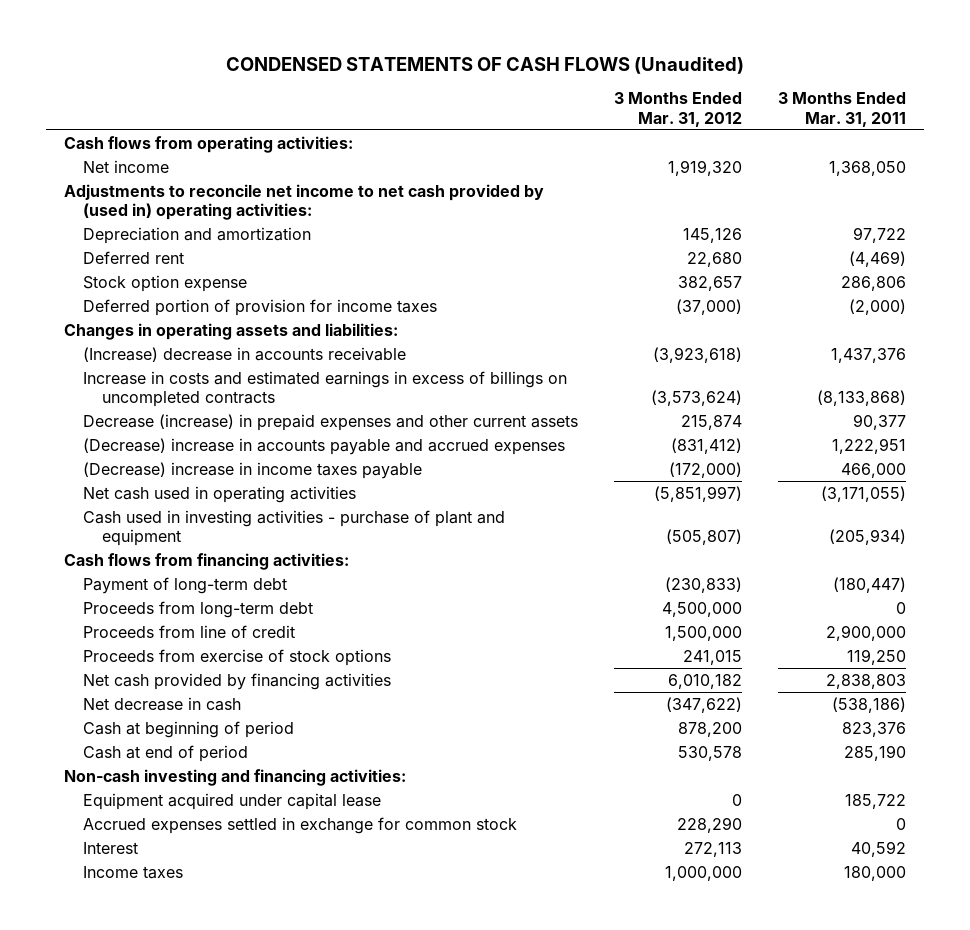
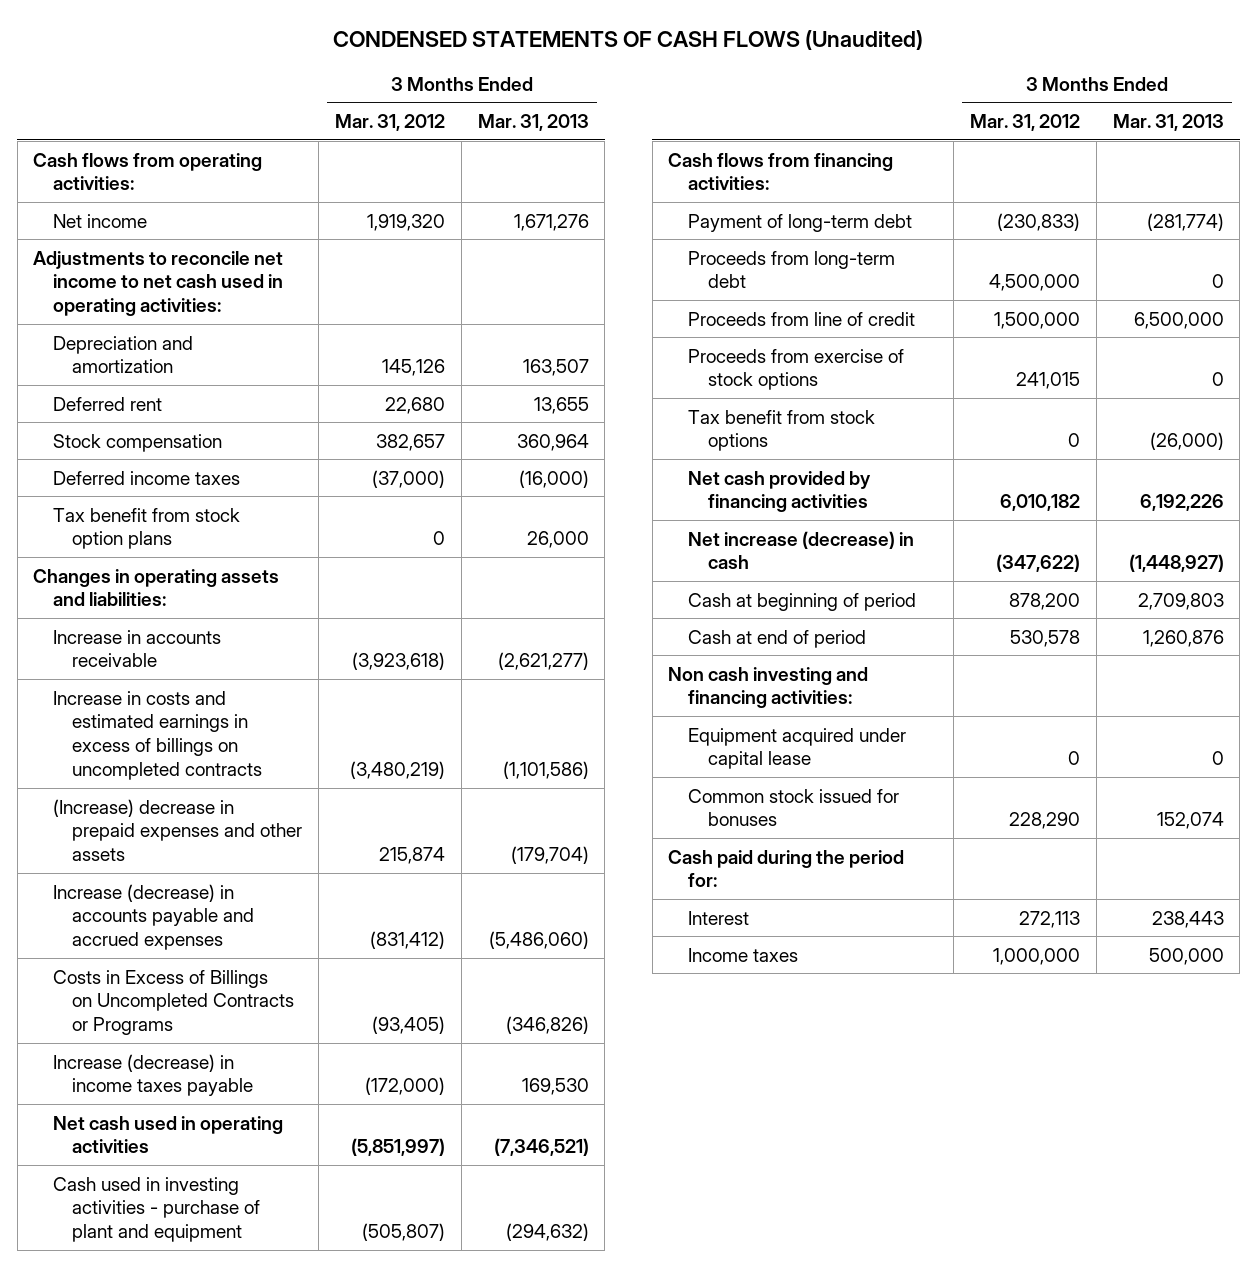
[777,92,906,127] 3 Months Ended Mar. 31, 2011 -> none
none -> [477,114,589,132] Mar. 31, 2013
[63,183,544,221] Adjustments to reconcile net income to net cash provided by (used in) operating activities: -> [33,250,284,317] Adjustments to reconcile net income to net cash used in operating activities:
[83,274,248,292] Stock option expense -> [52,433,222,452] Stock compensation
[83,298,438,316] Deferred portion of provision for income taxes -> [52,470,240,485] Deferred income taxes
none -> [52,507,240,550] Tax benefit from stock option plans
[83,346,407,362] (Increase) decrease in accounts receivable -> [52,629,221,668] Increase in accounts receivable
[650,390,742,407] (3,573,624) -> [350,760,446,779] (3,480,219)
[83,413,579,431] Decrease (increase) in prepaid expenses and other current assets -> [52,798,303,862] (Increase) decrease in prepaid expenses and other assets
[83,437,566,455] (Decrease) increase in accounts payable and accrued expenses -> [52,883,255,951] Increase (decrease) in accounts payable and accrued expenses
none -> [52,969,295,1036] Costs in Excess of Billings on Uncompleted Contracts or Programs
[83,461,423,479] (Decrease) increase in income taxes payable -> [52,1053,254,1097] Increase (decrease) in income taxes payable
none -> [687,409,875,452] Tax benefit from stock options
[83,696,242,711] Net decrease in cash -> [687,530,914,570] Net increase (decrease) in cash
[63,768,406,786] Non-cash investing and financing activities: -> [668,666,869,709] Non cash investing and financing activities:
[83,816,518,834] Accrued expenses settled in exchange for common stock -> [687,788,899,827] Common stock issued for bonuses
none -> [668,849,905,888] Cash paid during the period for:

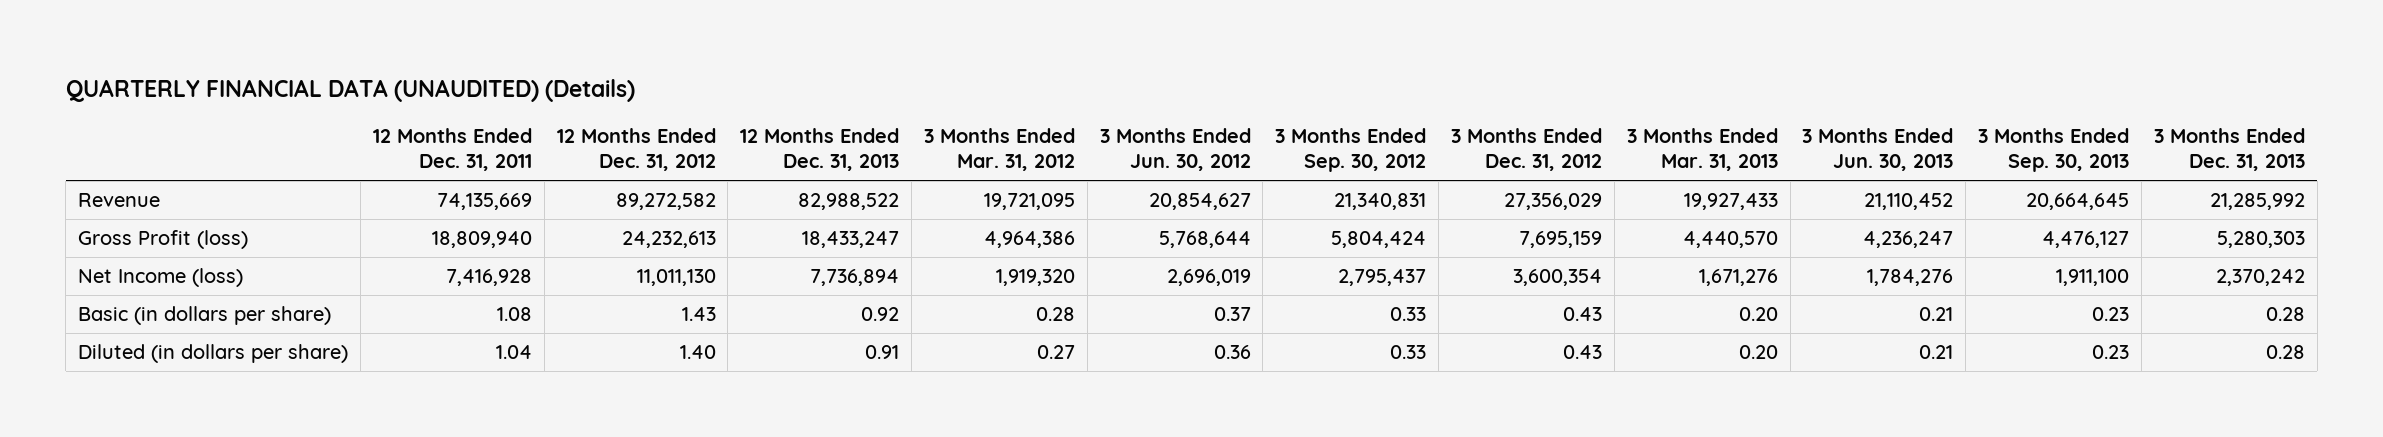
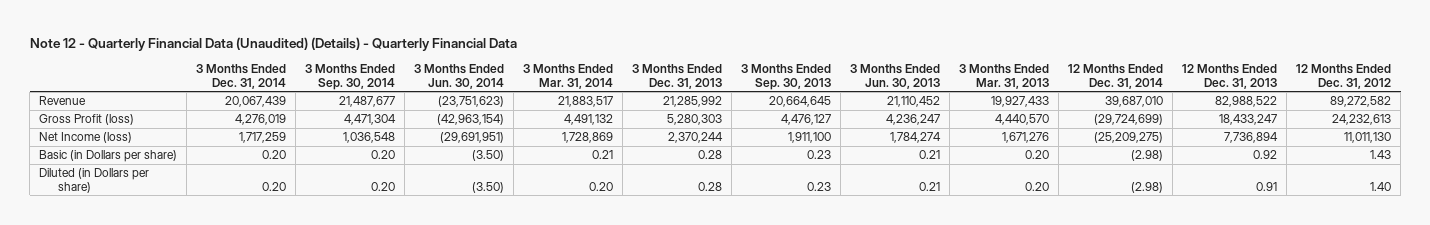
[65,79,635,103] QUARTERLY FINANCIAL DATA (UNAUDITED) (Details) -> [29,36,517,51] Note 12 - Quarterly Financial Data (Unaudited) (Details) - Quarterly Financial Data
[372,128,532,172] 12 Months Ended Dec. 31, 2011 -> none
[923,128,1075,172] 3 Months Ended Mar. 31, 2012 -> none
[1099,128,1251,172] 3 Months Ended Jun. 30, 2012 -> none
[1275,128,1427,173] 3 Months Ended Sep. 30, 2012 -> none
[1450,128,1602,172] 3 Months Ended Dec. 31, 2012 -> none
none -> [196,64,287,89] 3 Months Ended Dec. 31, 2014
none -> [305,64,396,90] 3 Months Ended Sep. 30, 2014
none -> [414,64,505,89] 3 Months Ended Jun. 30, 2014
none -> [523,64,614,89] 3 Months Ended Mar. 31, 2014
none -> [1068,64,1164,89] 12 Months Ended Dec. 31, 2014
[1867,269,1954,287] 1,784,276 -> [890,132,942,144] 1,784,274
[2215,269,2305,287] 2,370,242 -> [668,132,724,144] 2,370,244
[78,306,332,326] Basic (in dollars per share) -> [39,150,178,163] Basic (in Dollars per share)
[78,344,349,364] Diluted (in dollars per share) -> [39,168,150,193] Diluted (in Dollars per share)

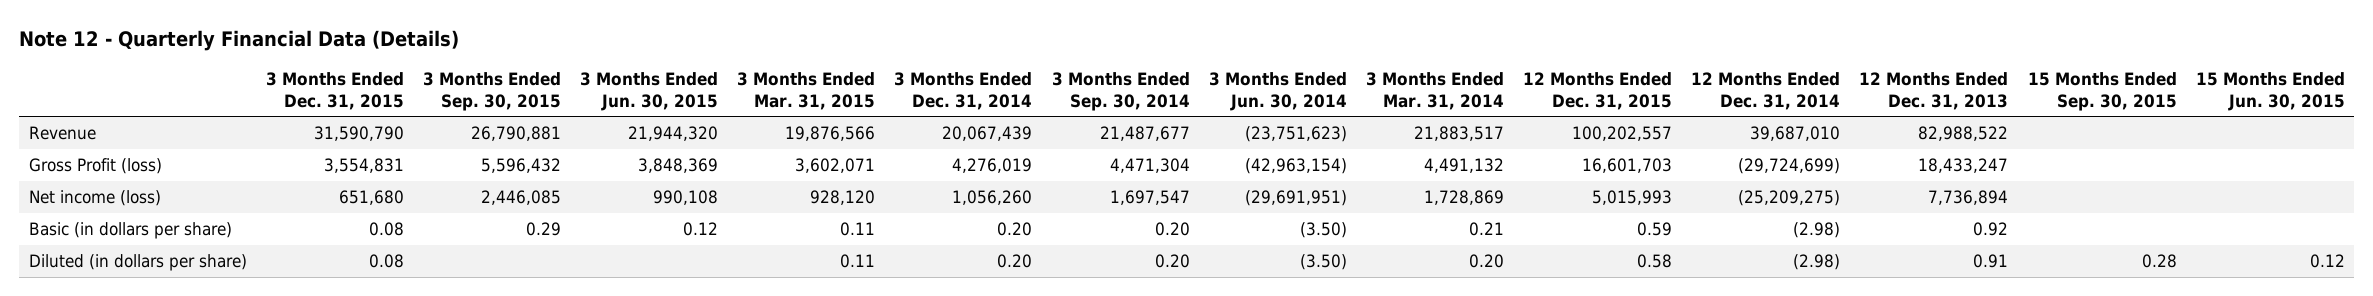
[29,36,517,51] Note 12 - Quarterly Financial Data (Unaudited) (Details) - Quarterly Financial Data -> [19,29,460,51] Note 12 - Quarterly Financial Data (Details)
[632,64,723,89] 3 Months Ended Dec. 31, 2013 -> none
[741,64,832,90] 3 Months Ended Sep. 30, 2013 -> none
[850,64,941,89] 3 Months Ended Jun. 30, 2013 -> none
[959,64,1050,89] 3 Months Ended Mar. 31, 2013 -> none
[1296,64,1392,89] 12 Months Ended Dec. 31, 2012 -> none
none -> [265,71,404,110] 3 Months Ended Dec. 31, 2015
none -> [423,71,562,111] 3 Months Ended Sep. 30, 2015
none -> [580,71,719,111] 3 Months Ended Jun. 30, 2015
none -> [737,71,876,110] 3 Months Ended Mar. 31, 2015
none -> [1523,71,1673,110] 12 Months Ended Dec. 31, 2015
none -> [2027,71,2177,111] 15 Months Ended Sep. 30, 2015
none -> [2195,71,2345,111] 15 Months Ended Jun. 30, 2015
[39,132,133,144] Net Income (loss) -> [28,190,161,207] Net income (loss)
[239,132,287,144] 1,717,259 -> [952,190,1033,206] 1,056,260
[343,132,396,144] 1,036,548 -> [1109,190,1190,206] 1,697,547
[39,150,178,163] Basic (in Dollars per share) -> [28,222,232,240] Basic (in dollars per share)
[39,168,150,193] Diluted (in Dollars per share) -> [28,254,247,272] Diluted (in dollars per share)

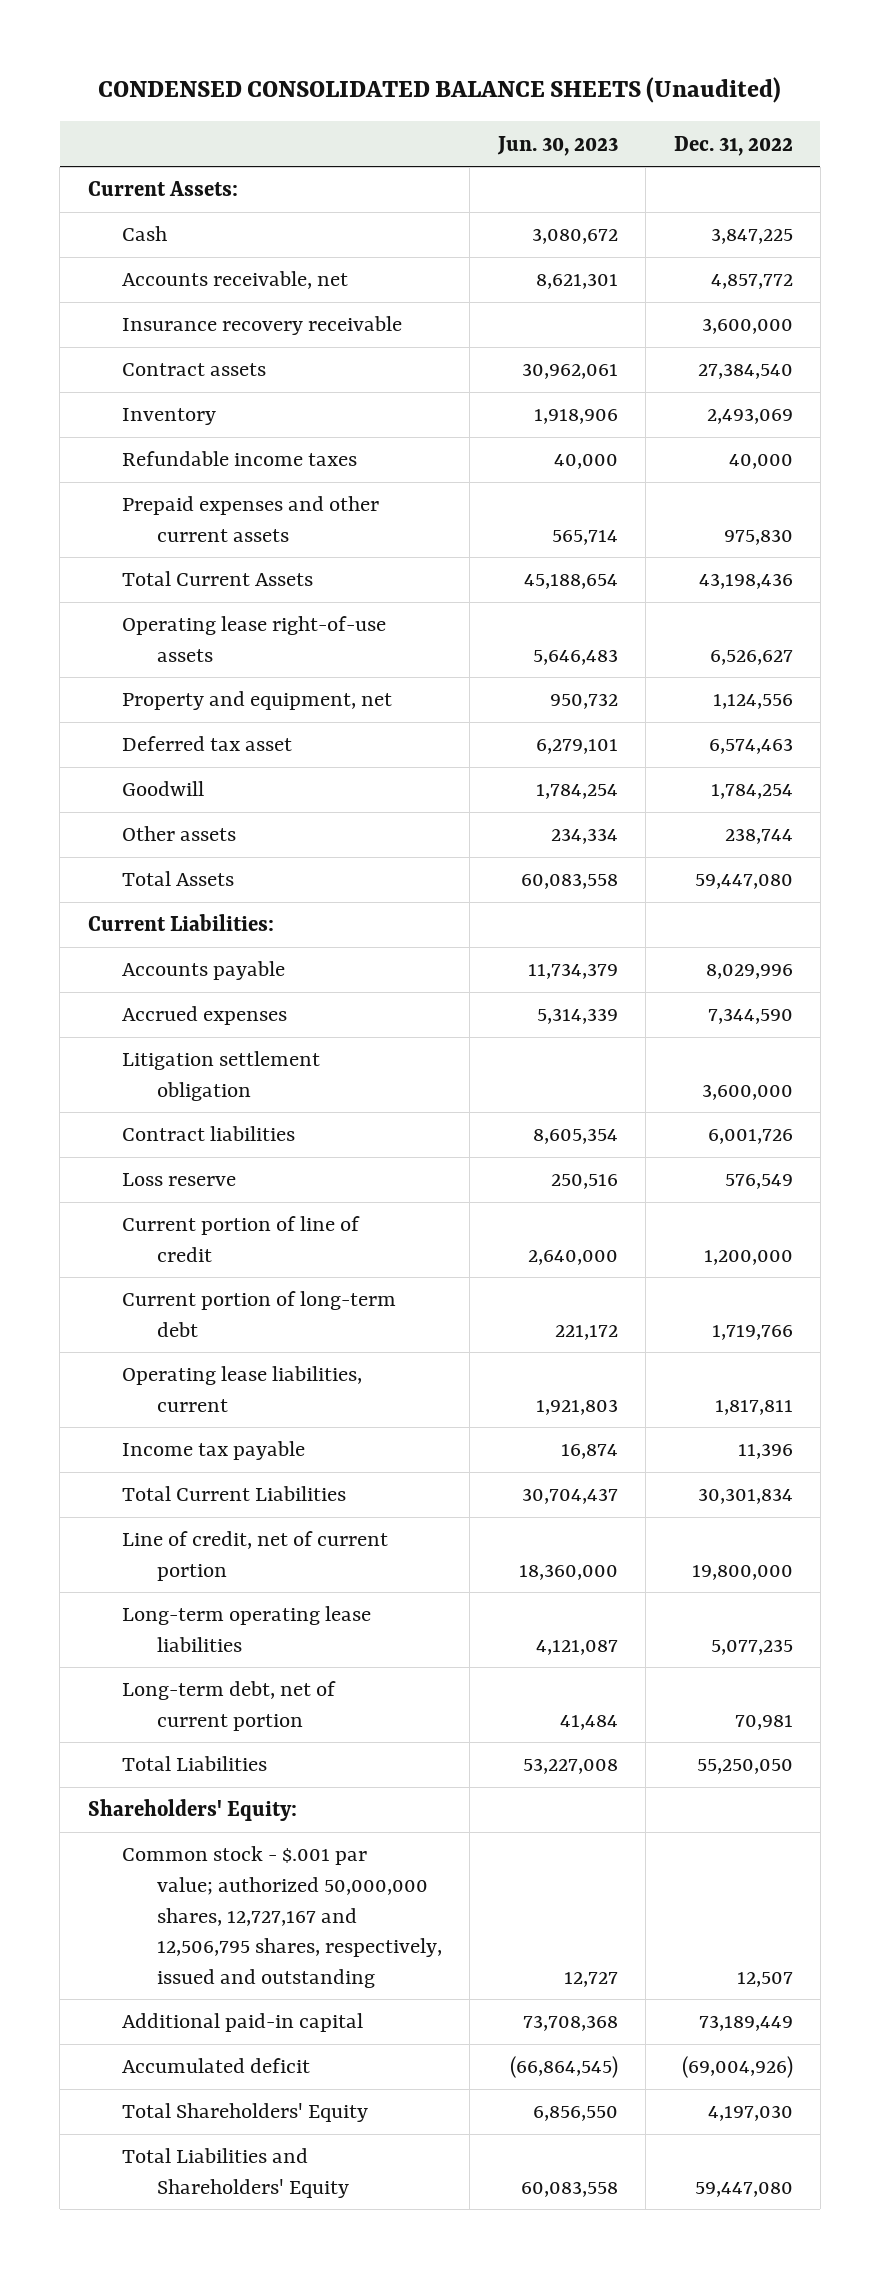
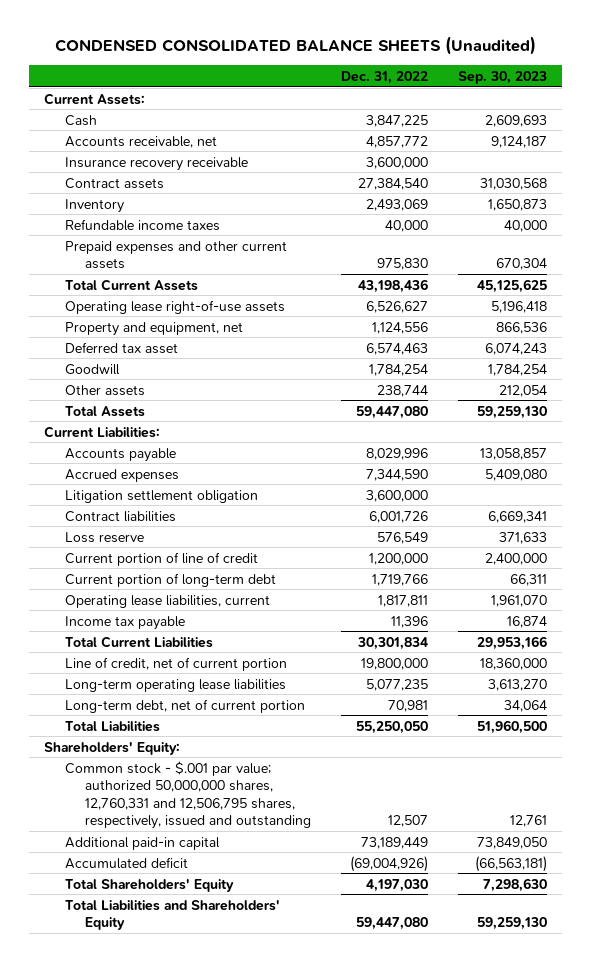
[496,135,618,156] Jun. 30, 2023 -> none
none -> [458,70,548,84] Sep. 30, 2023
[122,1846,442,1988] Common stock - $.001 par value; authorized 50,000,000 shares, 12,727,167 and 12,506,795 shares, respectively, issued and outstanding -> [64,760,311,830] Common stock - $.001 par value; authorized 50,000,000 shares, 12,760,331 and 12,506,795 shares, respectively, issued and outstanding

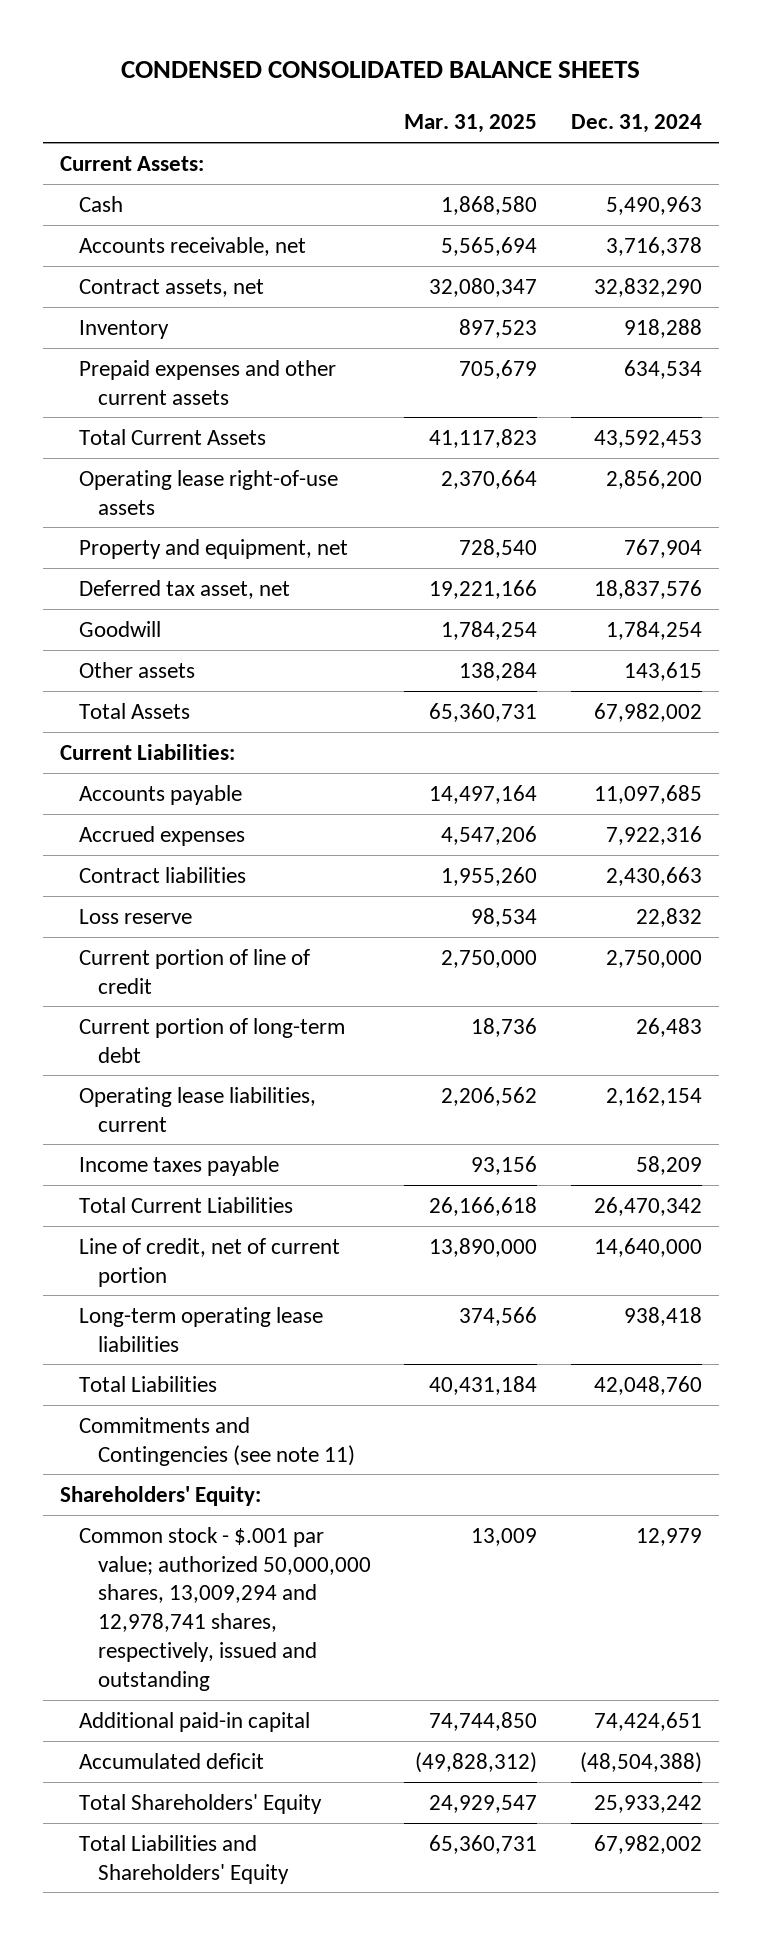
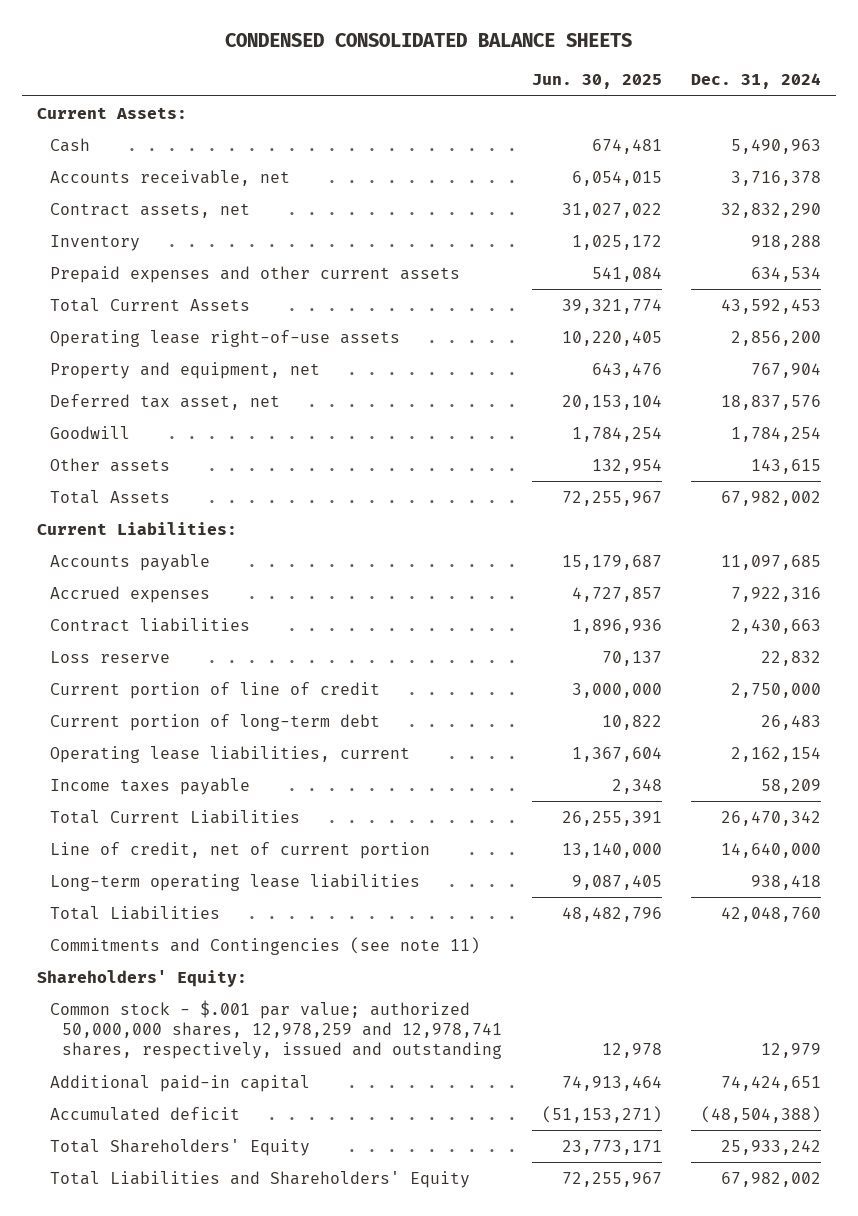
[404,114,538,134] Mar. 31, 2025 -> none
none -> [531,73,662,89] Jun. 30, 2025
[78,1526,371,1691] Common stock - $.001 par value; authorized 50,000,000 shares, 13,009,294 and 12,978,741 shares, respectively, issued and outstanding -> [49,999,503,1060] Common stock - $.001 par value; authorized 50,000,000 shares, 12,978,259 and 12,978,741 shares, respectively, issued and outstanding

